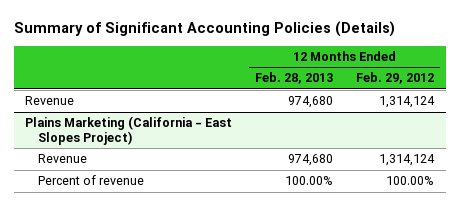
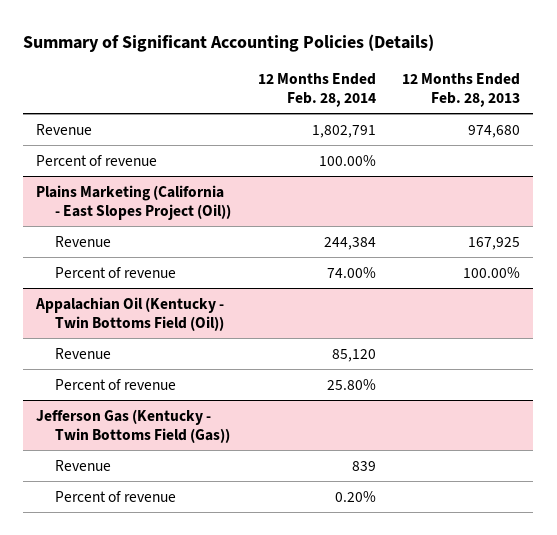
[356,72,435,85] Feb. 29, 2012 -> none
none -> [257,73,376,108] 12 Months Ended Feb. 28, 2014
none -> [36,154,158,166] Percent of revenue
[25,116,233,145] Plains Marketing (California - East Slopes Project) -> [36,184,232,220] Plains Marketing (California - East Slopes Project (Oil))
[288,154,334,167] 974,680 -> [468,236,521,250] 167,925
none -> [35,296,225,331] Appalachian Oil (Kentucky - Twin Bottoms Field (Oil))
none -> [55,347,112,359] Revenue
none -> [55,378,177,390] Percent of revenue
none -> [36,408,231,443] Jefferson Gas (Kentucky - Twin Bottoms Field (Gas))
none -> [55,459,112,471] Revenue
none -> [55,490,177,502] Percent of revenue

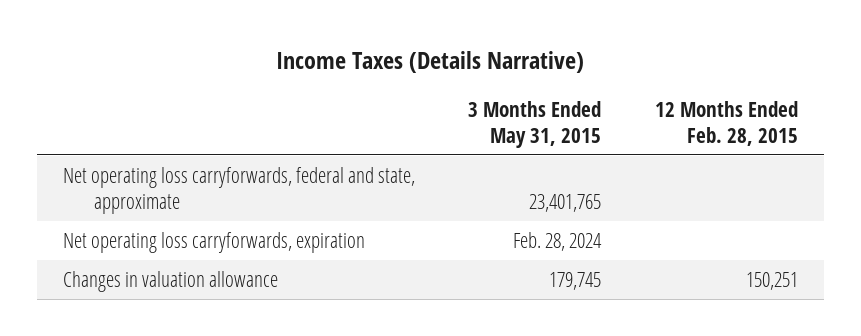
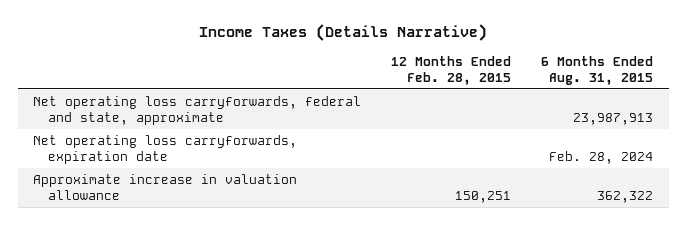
[468,100,602,148] 3 Months Ended May 31, 2015 -> none
none -> [541,55,654,85] 6 Months Ended Aug. 31, 2015
[63,231,366,253] Net operating loss carryforwards, expiration -> [33,134,298,164] Net operating loss carryforwards, expiration date
[63,270,279,292] Changes in valuation allowance -> [33,173,298,200] Approximate increase in valuation allowance

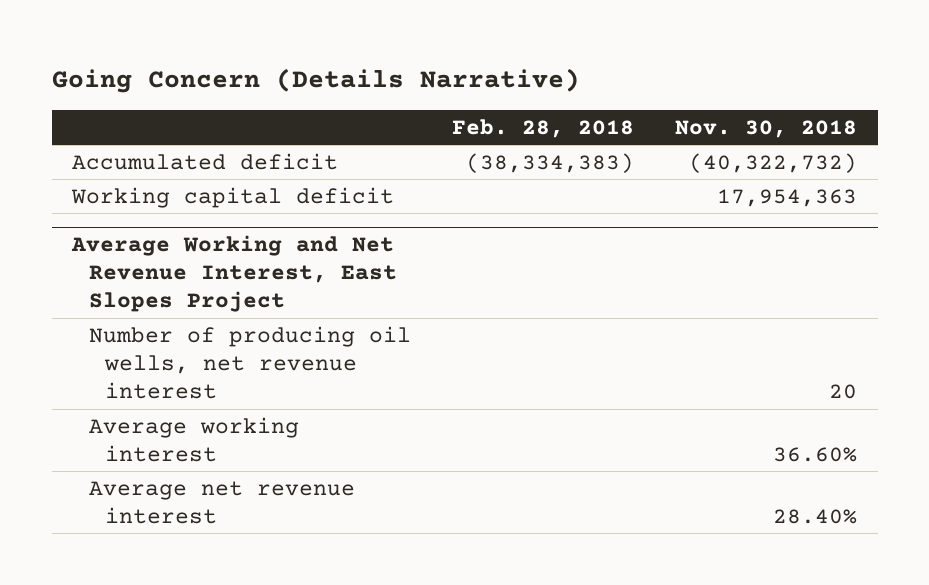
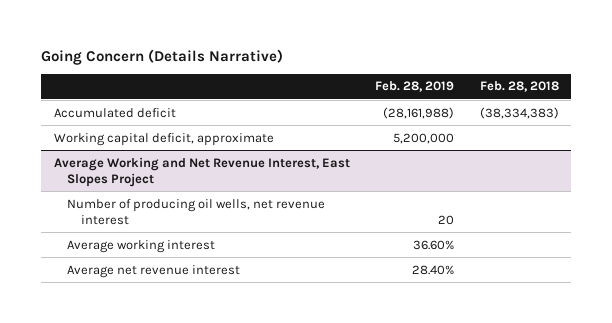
[674,119,857,138] Nov. 30, 2018 -> none
none -> [375,81,455,93] Feb. 28, 2019
[71,186,395,208] Working capital deficit -> [53,132,274,146] Working capital deficit, approximate

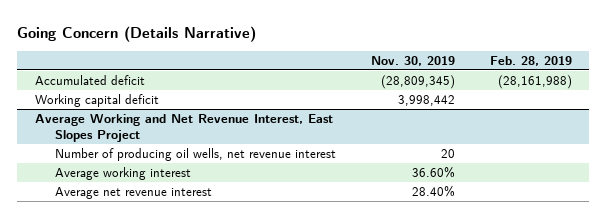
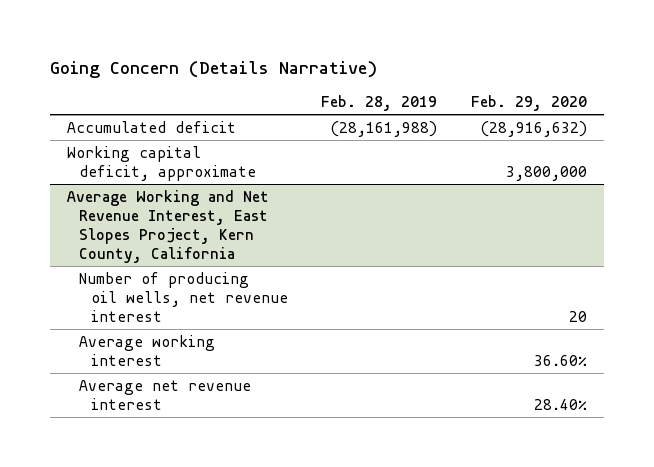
[370,55,455,66] Nov. 30, 2019 -> none
none -> [471,95,588,112] Feb. 29, 2020
[34,94,159,108] Working capital deficit -> [66,145,256,181] Working capital deficit, approximate
[34,114,333,142] Average Working and Net Revenue Interest, East Slopes Project -> [66,189,269,263] Average Working and Net Revenue Interest, East Slopes Project, Kern County, California

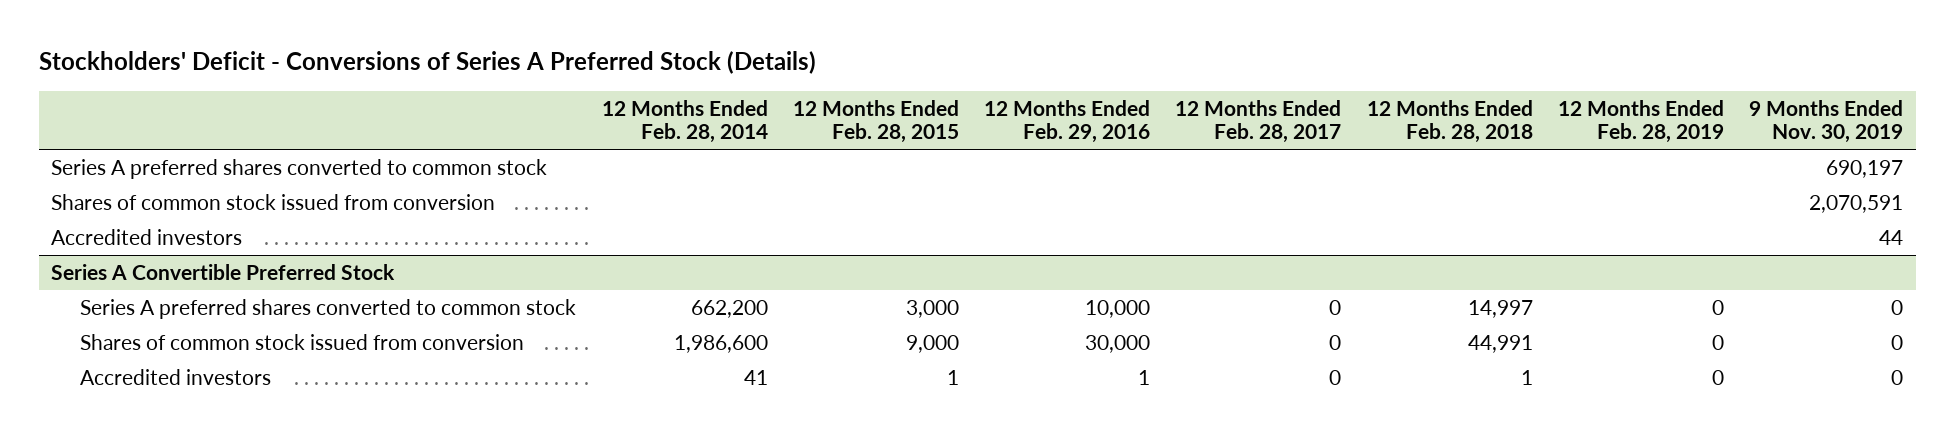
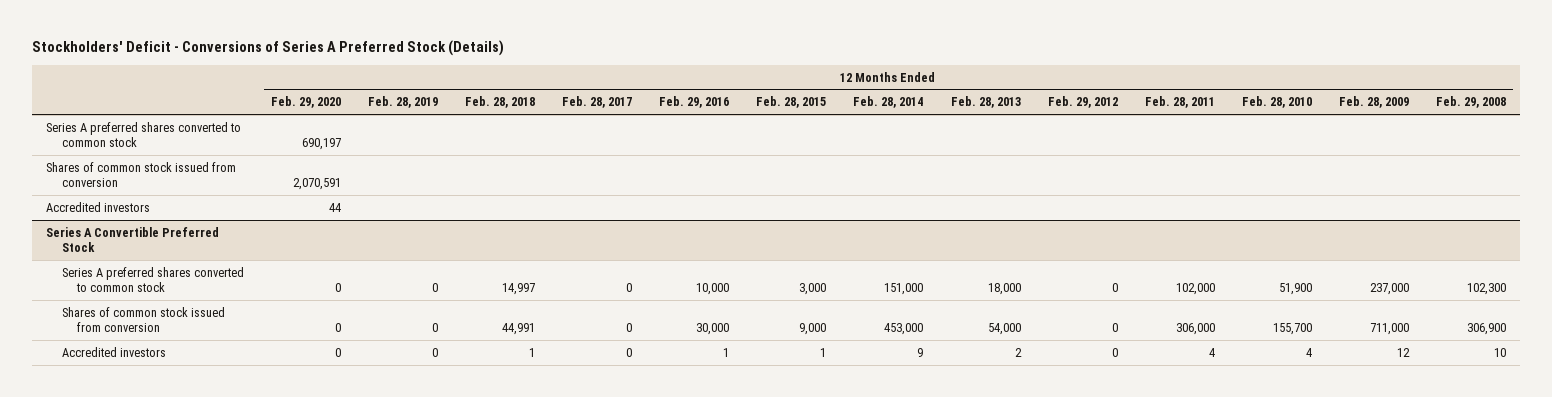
[1749,99,1904,144] 9 Months Ended Nov. 30, 2019 -> none
none -> [270,96,341,109] Feb. 29, 2020
none -> [950,96,1021,109] Feb. 28, 2013
none -> [1047,96,1118,109] Feb. 29, 2012
none -> [1144,96,1215,109] Feb. 28, 2011
none -> [1241,96,1312,109] Feb. 28, 2010
none -> [1339,96,1410,109] Feb. 28, 2009
none -> [1436,96,1507,109] Feb. 29, 2008
[690,300,768,319] 662,200 -> [884,282,924,295] 151,000
[673,335,768,354] 1,986,600 -> [884,322,924,335] 453,000
[743,370,768,386] 41 -> [917,347,924,357] 9

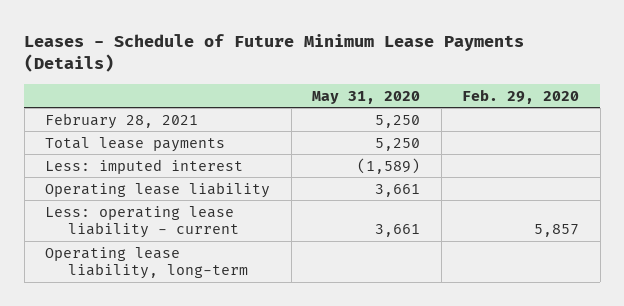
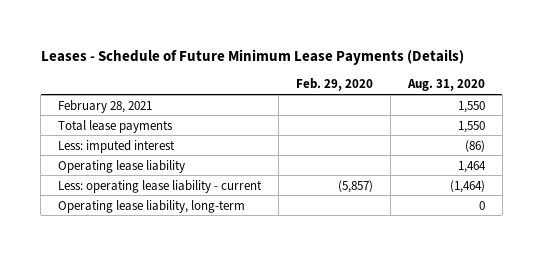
[312,90,421,104] May 31, 2020 -> none
none -> [406,79,485,92] Aug. 31, 2020
[534,224,580,238] 5,857 -> [337,179,373,193] (5,857)

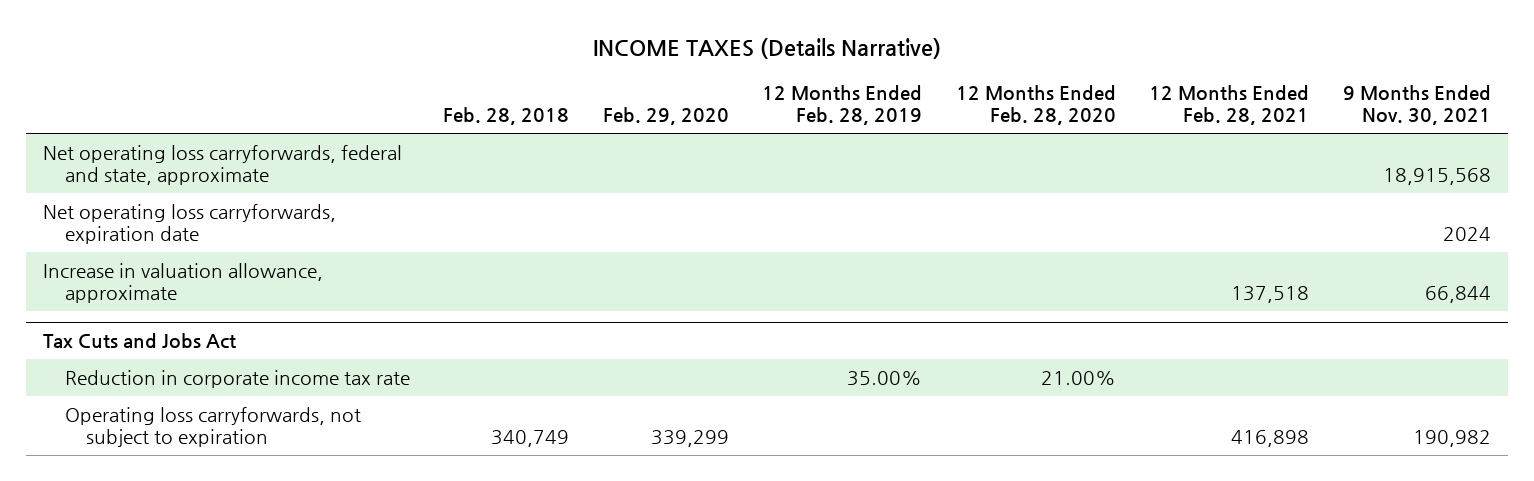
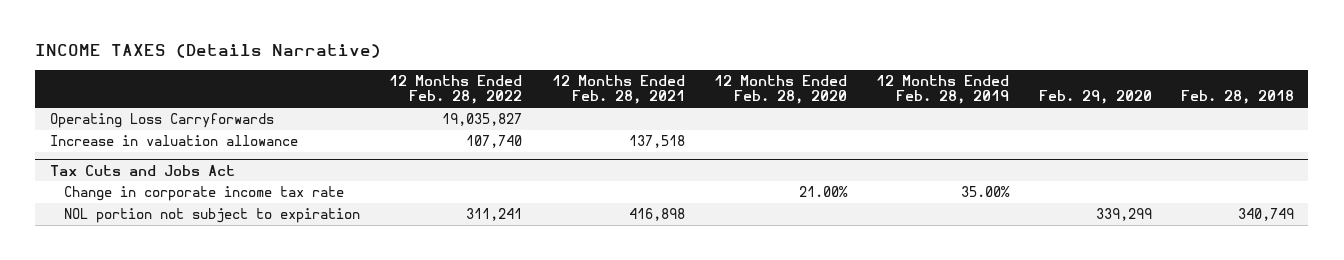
[1342,84,1491,126] 9 Months Ended Nov. 30, 2021 -> none
none -> [389,74,523,105] 12 Months Ended Feb. 28, 2022
[42,204,336,245] Net operating loss carryforwards, expiration date -> none
[42,145,402,186] Net operating loss carryforwards, federal and state, approximate -> [50,112,275,128] Operating Loss Carryforwards
[42,263,323,304] Increase in valuation allowance, approximate -> [50,134,299,146] Increase in valuation allowance
[64,370,410,389] Reduction in corporate income tax rate -> [64,185,345,201] Change in corporate income tax rate
[64,407,361,448] Operating loss carryforwards, not subject to expiration -> [64,207,361,223] NOL portion not subject to expiration

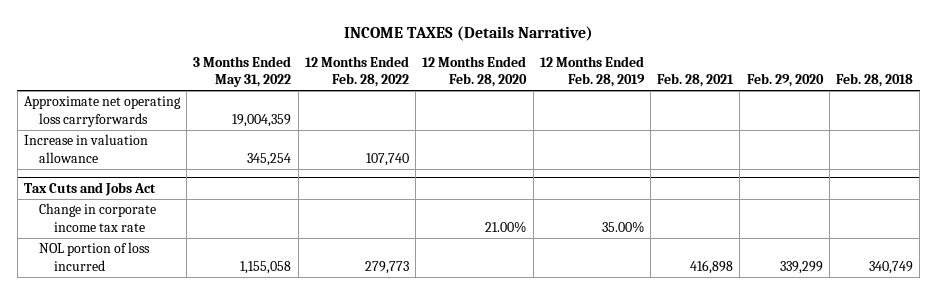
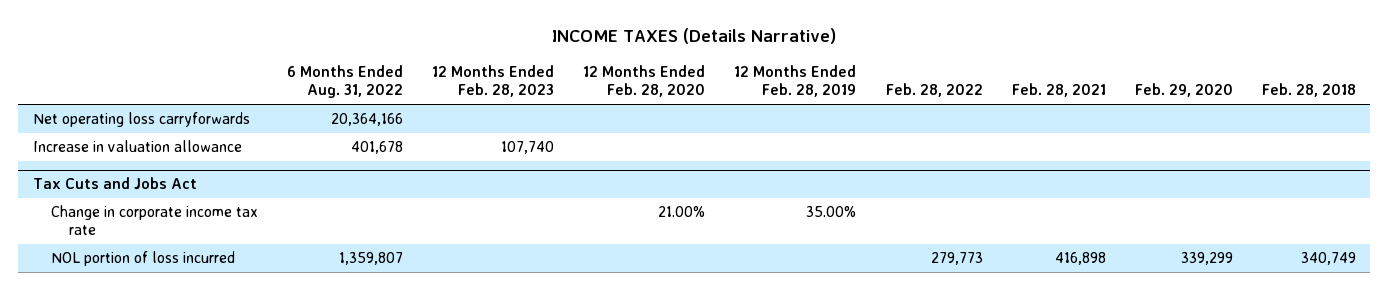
[193,55,292,87] 3 Months Ended May 31, 2022 -> none
[304,55,409,87] 12 Months Ended Feb. 28, 2022 -> none
none -> [287,65,404,99] 6 Months Ended Aug. 31, 2022
none -> [432,65,555,98] 12 Months Ended Feb. 28, 2023
none -> [885,83,983,98] Feb. 28, 2022
[24,96,182,127] Approximate net operating loss carryforwards -> [32,112,250,128] Net operating loss carryforwards

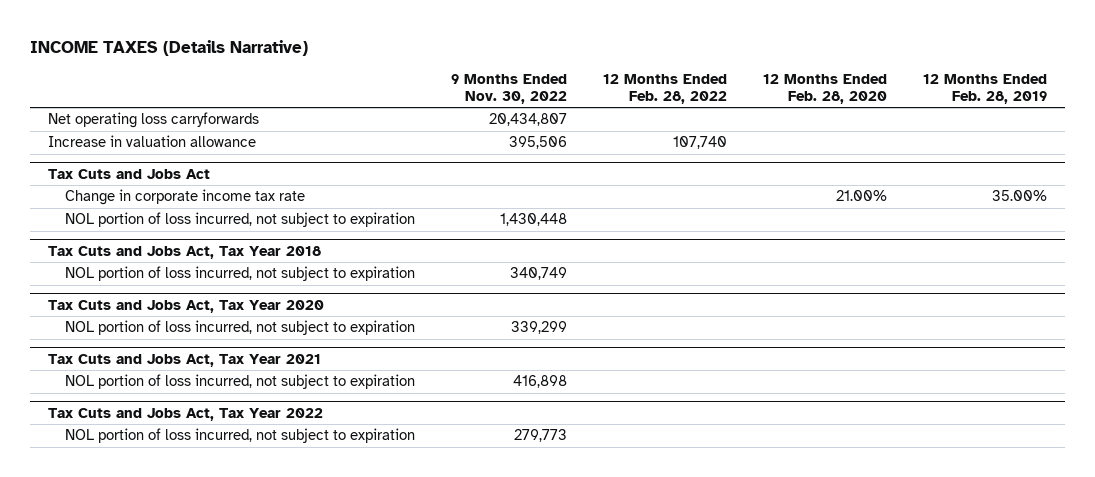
[287,65,404,99] 6 Months Ended Aug. 31, 2022 -> none
[432,65,555,98] 12 Months Ended Feb. 28, 2023 -> none
[885,83,983,98] Feb. 28, 2022 -> none
[1011,83,1106,98] Feb. 28, 2021 -> none
[1134,83,1233,98] Feb. 29, 2020 -> none
[1261,83,1356,98] Feb. 28, 2018 -> none
none -> [451,73,568,105] 9 Months Ended Nov. 30, 2022
none -> [603,73,728,105] 12 Months Ended Feb. 28, 2022
[50,251,235,267] NOL portion of loss incurred -> [65,212,416,228] NOL portion of loss incurred, not subject to expiration
none -> [48,245,322,259] Tax Cuts and Jobs Act, Tax Year 2018
none -> [65,266,416,282] NOL portion of loss incurred, not subject to expiration
none -> [48,299,325,313] Tax Cuts and Jobs Act, Tax Year 2020
none -> [65,320,416,336] NOL portion of loss incurred, not subject to expiration
none -> [48,353,322,367] Tax Cuts and Jobs Act, Tax Year 2021
none -> [65,374,416,390] NOL portion of loss incurred, not subject to expiration
none -> [48,407,324,421] Tax Cuts and Jobs Act, Tax Year 2022
none -> [65,428,416,444] NOL portion of loss incurred, not subject to expiration

